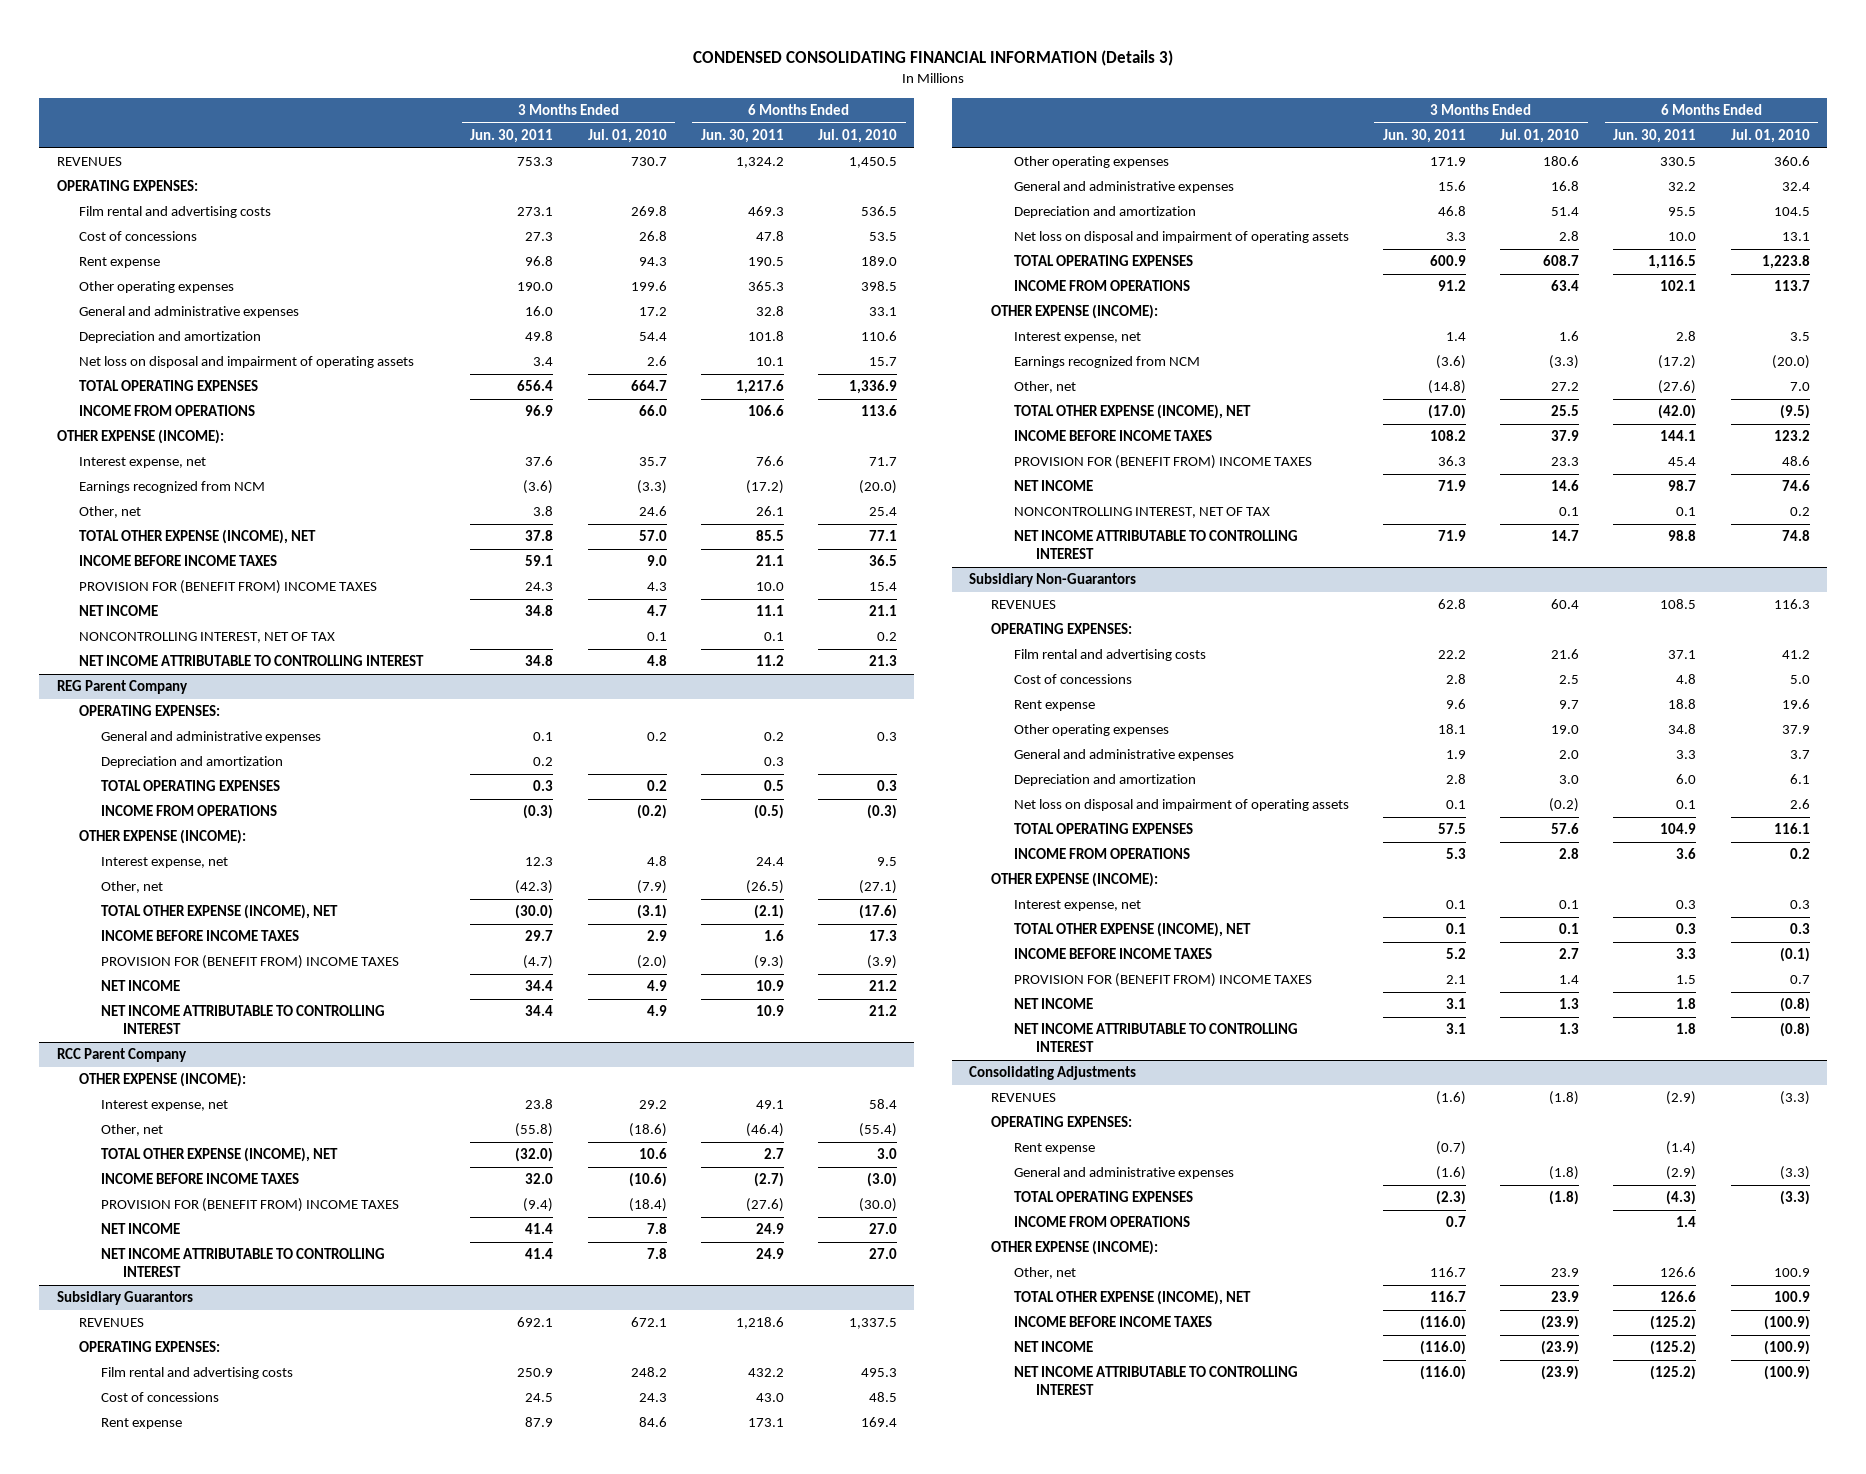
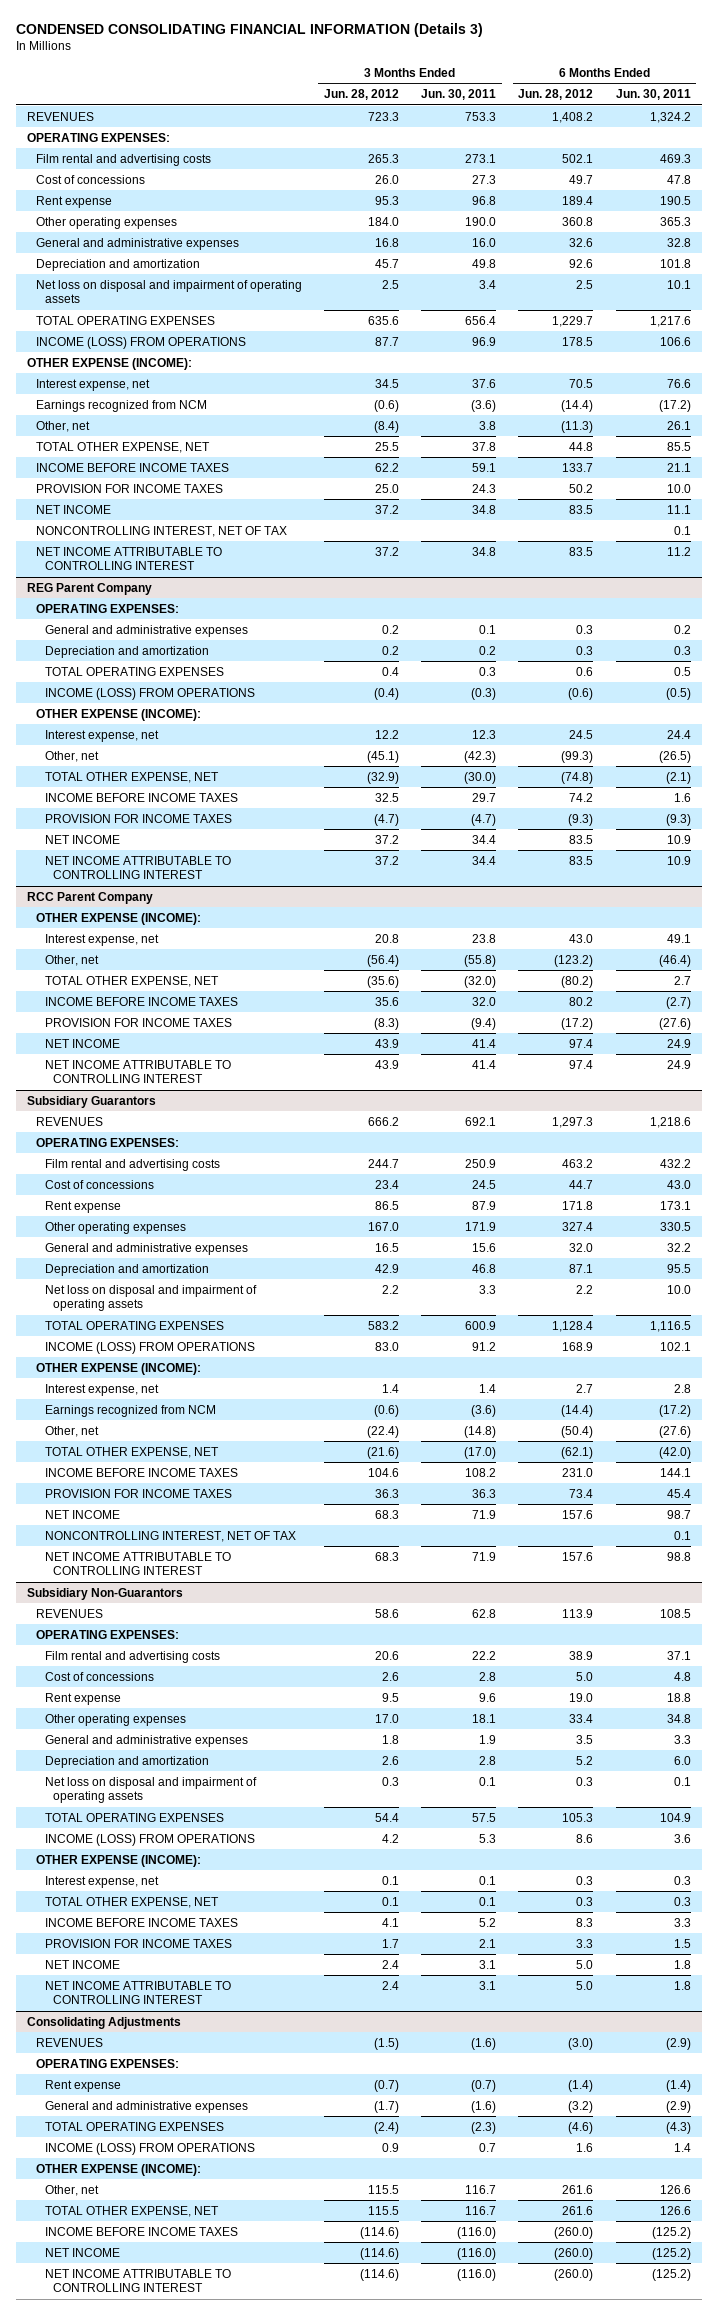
[587,129,667,144] Jul. 01, 2010 -> none
[818,129,898,144] Jul. 01, 2010 -> none
none -> [323,89,399,101] Jun. 28, 2012
none -> [518,89,594,101] Jun. 28, 2012
[78,405,255,417] INCOME FROM OPERATIONS -> [35,336,246,349] INCOME (LOSS) FROM OPERATIONS
[78,529,316,545] TOTAL OTHER EXPENSE (INCOME), NET -> [35,441,210,453] TOTAL OTHER EXPENSE, NET
[78,580,377,595] PROVISION FOR (BENEFIT FROM) INCOME TAXES -> [35,483,223,493] PROVISION FOR INCOME TAXES
[101,805,278,817] INCOME FROM OPERATIONS -> [44,687,255,700] INCOME (LOSS) FROM OPERATIONS
[101,904,339,920] TOTAL OTHER EXPENSE (INCOME), NET -> [44,771,219,783] TOTAL OTHER EXPENSE, NET
[101,955,400,970] PROVISION FOR (BENEFIT FROM) INCOME TAXES -> [44,813,232,823] PROVISION FOR INCOME TAXES
[101,1147,339,1163] TOTAL OTHER EXPENSE (INCOME), NET -> [44,975,219,987] TOTAL OTHER EXPENSE, NET
[101,1198,400,1213] PROVISION FOR (BENEFIT FROM) INCOME TAXES -> [44,1017,232,1027] PROVISION FOR INCOME TAXES
[1013,280,1190,292] INCOME FROM OPERATIONS -> [44,1341,255,1354] INCOME (LOSS) FROM OPERATIONS
[1013,404,1251,420] TOTAL OTHER EXPENSE (INCOME), NET -> [44,1446,219,1458] TOTAL OTHER EXPENSE, NET
[1013,455,1312,470] PROVISION FOR (BENEFIT FROM) INCOME TAXES -> [44,1488,232,1498] PROVISION FOR INCOME TAXES
[1013,848,1190,860] INCOME FROM OPERATIONS -> [44,1833,255,1846] INCOME (LOSS) FROM OPERATIONS
[1013,922,1251,938] TOTAL OTHER EXPENSE (INCOME), NET -> [44,1896,219,1908] TOTAL OTHER EXPENSE, NET
[1013,973,1312,988] PROVISION FOR (BENEFIT FROM) INCOME TAXES -> [44,1938,232,1948] PROVISION FOR INCOME TAXES
[1013,1216,1190,1228] INCOME FROM OPERATIONS -> [44,2142,255,2155] INCOME (LOSS) FROM OPERATIONS
[1013,1290,1251,1306] TOTAL OTHER EXPENSE (INCOME), NET -> [44,2205,219,2217] TOTAL OTHER EXPENSE, NET

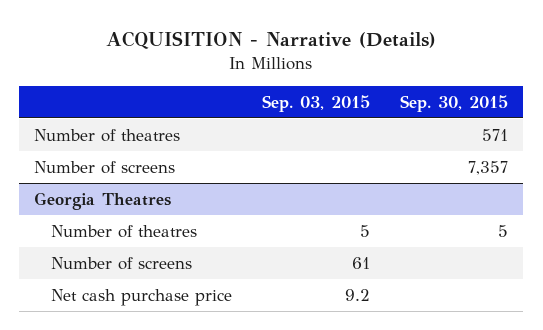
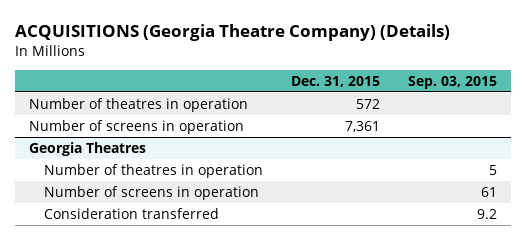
[106,30,437,49] ACQUISITION - Narrative (Details) -> [14,23,450,41] ACQUISITIONS (Georgia Theatre Company) (Details)
[400,94,509,112] Sep. 30, 2015 -> none
none -> [291,75,381,87] Dec. 31, 2015
[34,128,181,142] Number of theatres -> [28,98,248,113] Number of theatres in operation
[34,160,176,174] Number of screens -> [28,120,244,135] Number of screens in operation
[51,224,198,238] Number of theatres -> [44,164,264,179] Number of theatres in operation
[51,256,193,270] Number of screens -> [44,186,260,201] Number of screens in operation
[51,288,233,306] Net cash purchase price -> [44,208,220,220] Consideration transferred

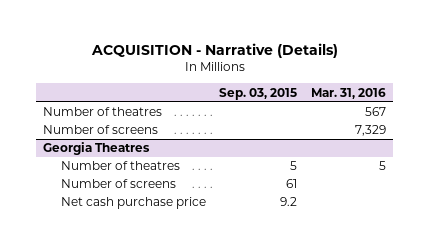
[14,23,450,41] ACQUISITIONS (Georgia Theatre Company) (Details) -> [90,42,338,58] ACQUISITION - Narrative (Details)
[291,75,381,87] Dec. 31, 2015 -> none
none -> [311,87,387,99] Mar. 31, 2016
[28,98,248,113] Number of theatres in operation -> [43,107,163,117] Number of theatres
[28,120,244,135] Number of screens in operation -> [43,125,159,135] Number of screens
[44,164,264,179] Number of theatres in operation -> [60,161,180,171] Number of theatres
[44,186,260,201] Number of screens in operation -> [60,179,176,189] Number of screens
[44,208,220,220] Consideration transferred -> [60,197,206,210] Net cash purchase price

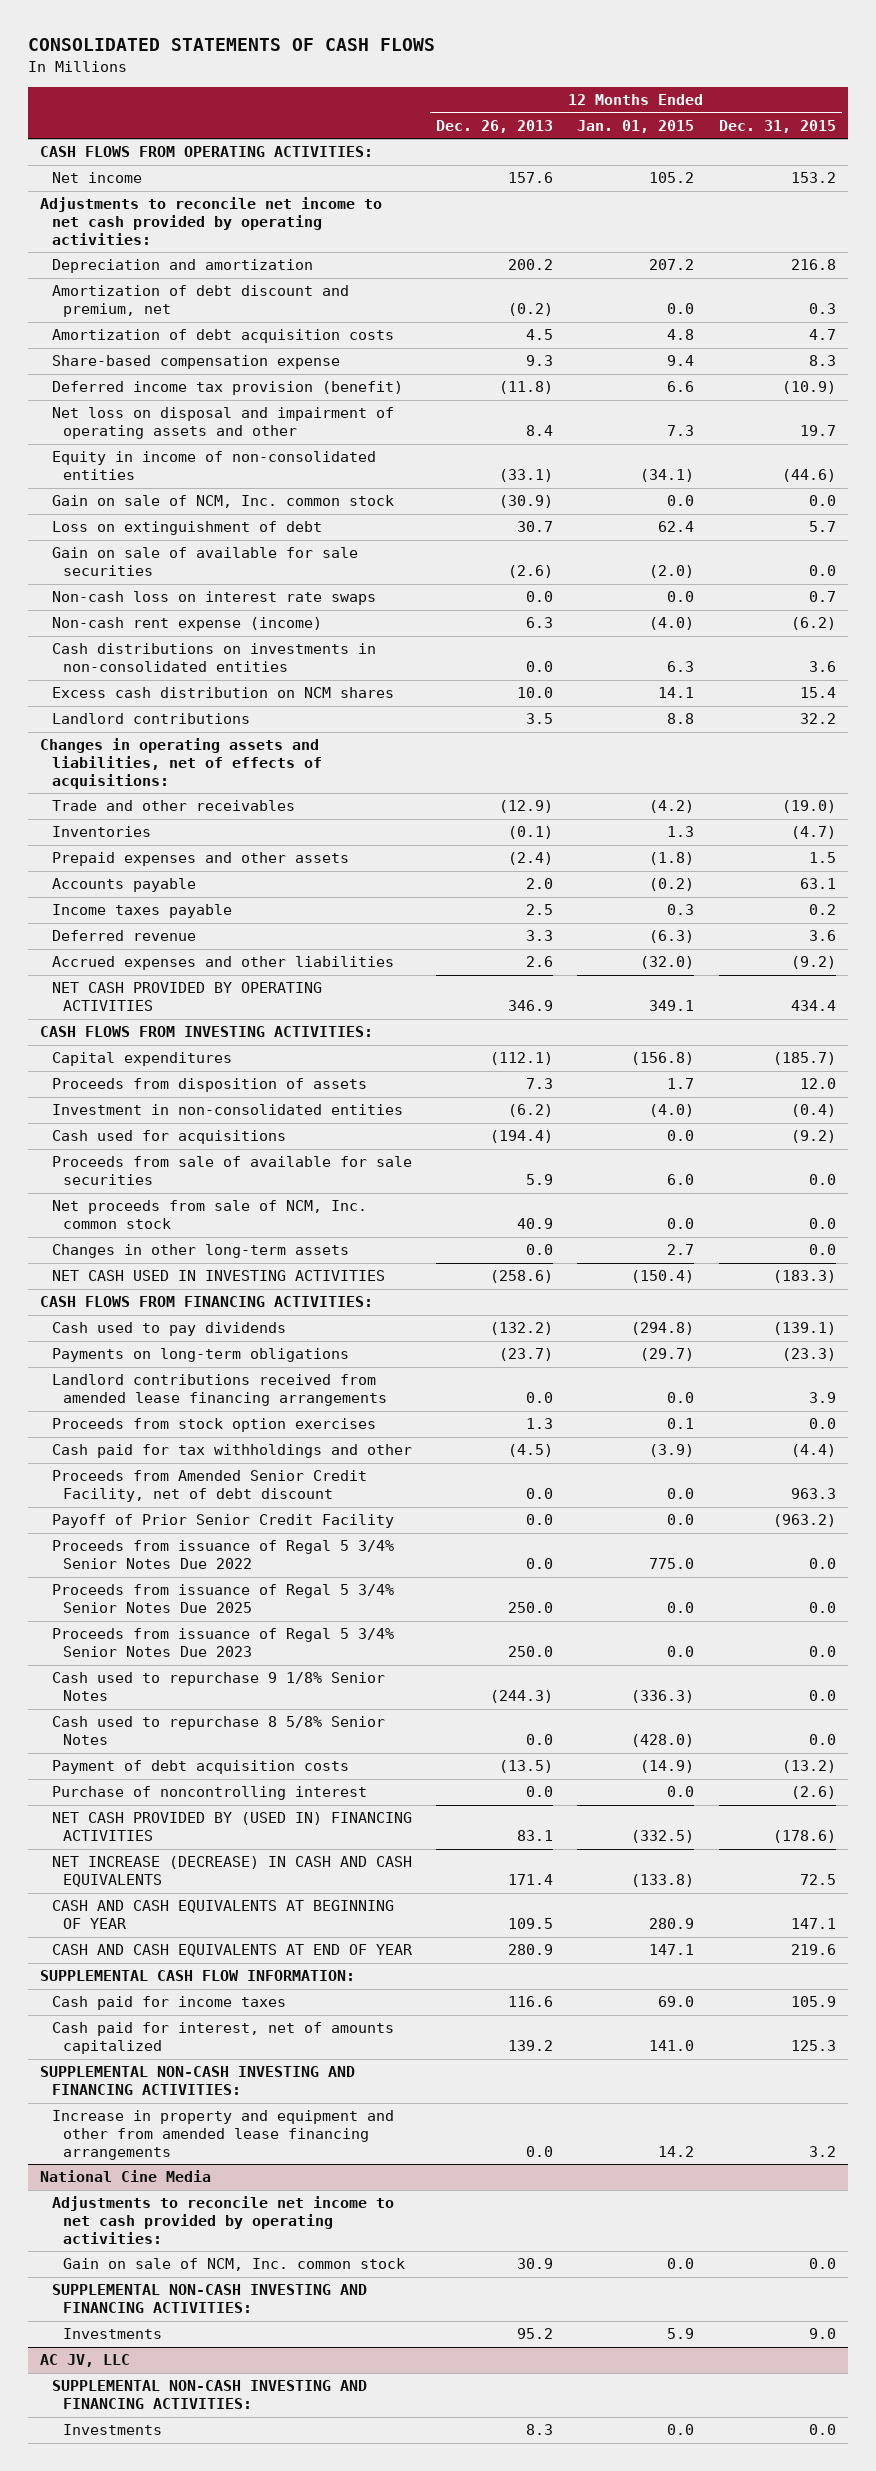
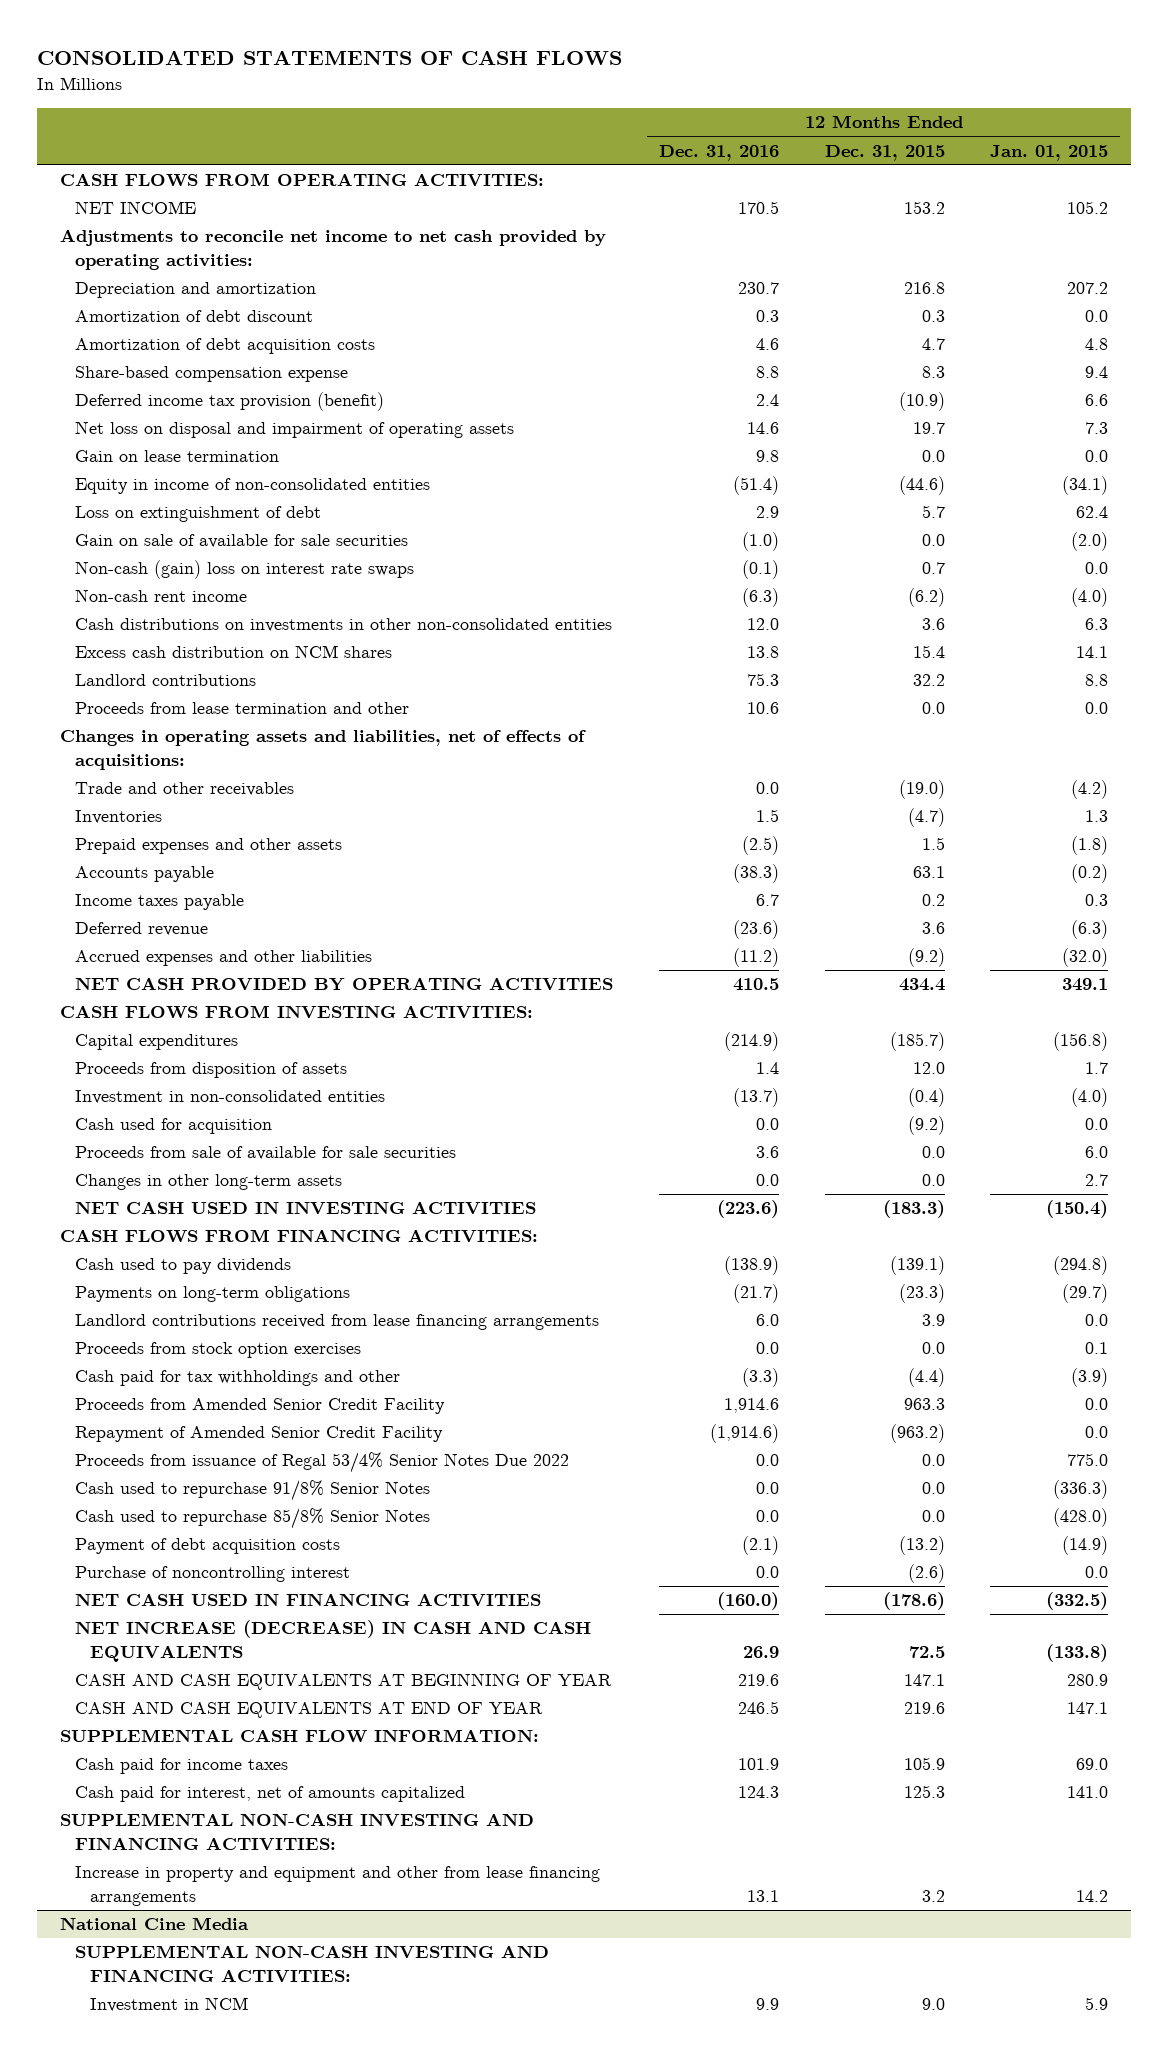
[436,119,554,133] Dec. 26, 2013 -> none
none -> [658,144,779,161] Dec. 31, 2016
[51,172,142,184] Net income -> [75,201,197,215] NET INCOME
[51,285,349,318] Amortization of debt discount and premium, net -> [75,310,314,323] Amortization of debt discount
[51,407,394,440] Net loss on disposal and impairment of operating assets and other -> [75,421,515,439] Net loss on disposal and impairment of operating assets
none -> [75,450,280,463] Gain on lease termination
[51,495,394,509] Gain on sale of NCM, Inc. common stock -> none
[51,591,376,606] Non-cash loss on interest rate swaps -> [75,560,415,580] Non-cash (gain) loss on interest rate swaps
[51,617,322,632] Non-cash rent expense (income) -> [75,589,248,603] Non-cash rent income
[51,643,376,673] Cash distributions on investments in non-consolidated entities -> [75,618,613,633] Cash distributions on investments in other non-consolidated entities
none -> [75,702,410,715] Proceeds from lease termination and other
[51,1130,286,1145] Cash used for acquisitions -> [75,1118,273,1135] Cash used for acquisition
[51,1200,367,1230] Net proceeds from sale of NCM, Inc. common stock -> none
[51,1374,387,1407] Landlord contributions received from amended lease financing arrangements -> [75,1314,600,1331] Landlord contributions received from lease financing arrangements
[51,1584,394,1614] Proceeds from issuance of Regal 5 3/4% Senior Notes Due 2025 -> none
[51,1628,394,1658] Proceeds from issuance of Regal 5 3/4% Senior Notes Due 2023 -> none
[51,1470,367,1503] Proceeds from Amended Senior Credit Facility, net of debt discount -> [75,1398,446,1415] Proceeds from Amended Senior Credit Facility
[51,1514,394,1529] Payoff of Prior Senior Credit Facility -> [75,1426,444,1443] Repayment of Amended Senior Credit Facility
[51,1540,394,1570] Proceeds from issuance of Regal 5 3/4% Senior Notes Due 2022 -> [75,1452,570,1474] Proceeds from issuance of Regal 53/4% Senior Notes Due 2022
[51,1672,385,1702] Cash used to repurchase 9 1/8% Senior Notes -> [75,1480,431,1502] Cash used to repurchase 91/8% Senior Notes
[51,1716,385,1746] Cash used to repurchase 8 5/8% Senior Notes -> [75,1508,431,1530] Cash used to repurchase 85/8% Senior Notes
[51,1812,412,1842] NET CASH PROVIDED BY (USED IN) FINANCING ACTIVITIES -> [75,1593,542,1607] NET CASH USED IN FINANCING ACTIVITIES
[51,2110,394,2160] Increase in property and equipment and other from amended lease financing arrangements -> [75,1866,601,1906] Increase in property and equipment and other from lease financing arrangements
[51,2196,394,2244] Adjustments to reconcile net income to net cash provided by operating activities: -> none
[62,2258,405,2272] Gain on sale of NCM, Inc. common stock -> none
[40,2354,131,2368] AC JV, LLC -> none
[51,2380,367,2410] SUPPLEMENTAL NON-CASH INVESTING AND FINANCING ACTIVITIES: -> none
[62,2424,162,2436] Investments -> none
[62,2328,162,2340] Investments -> [90,1997,249,2013] Investment in NCM

